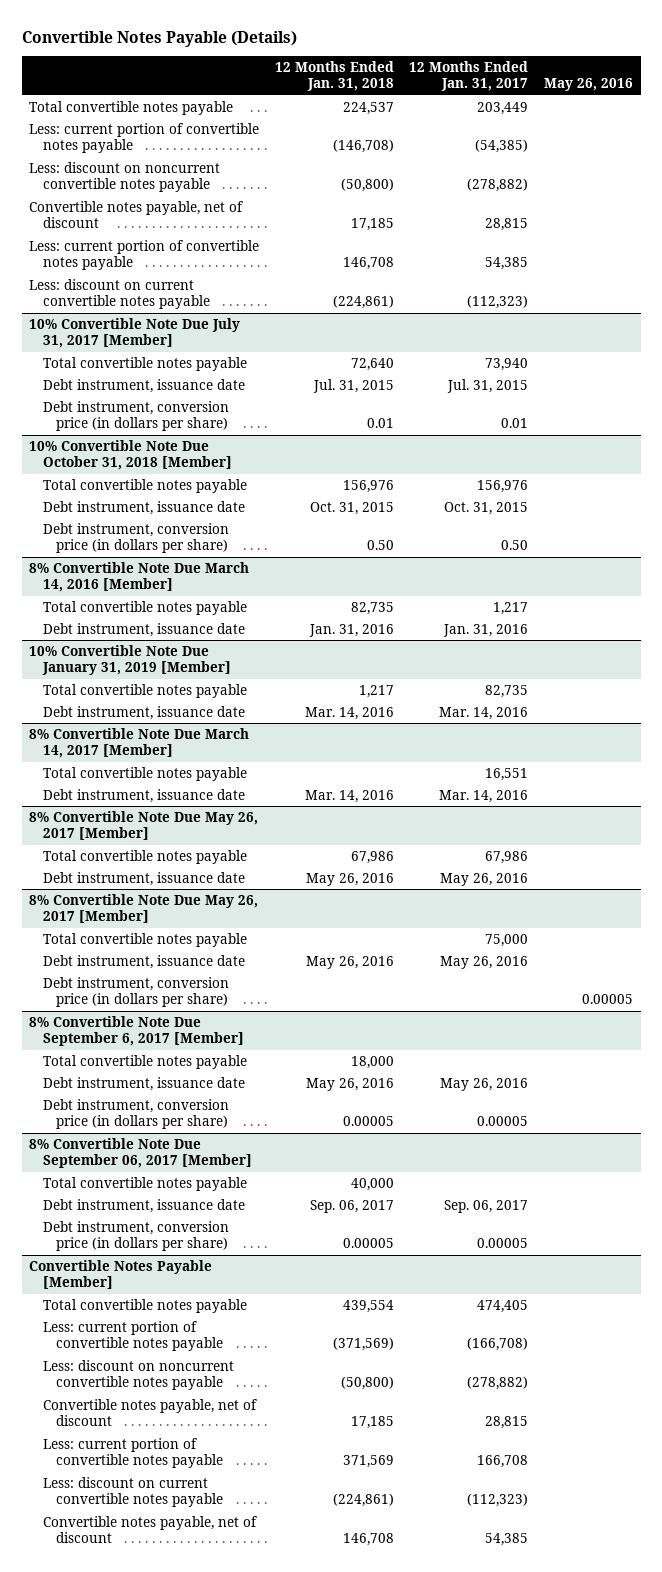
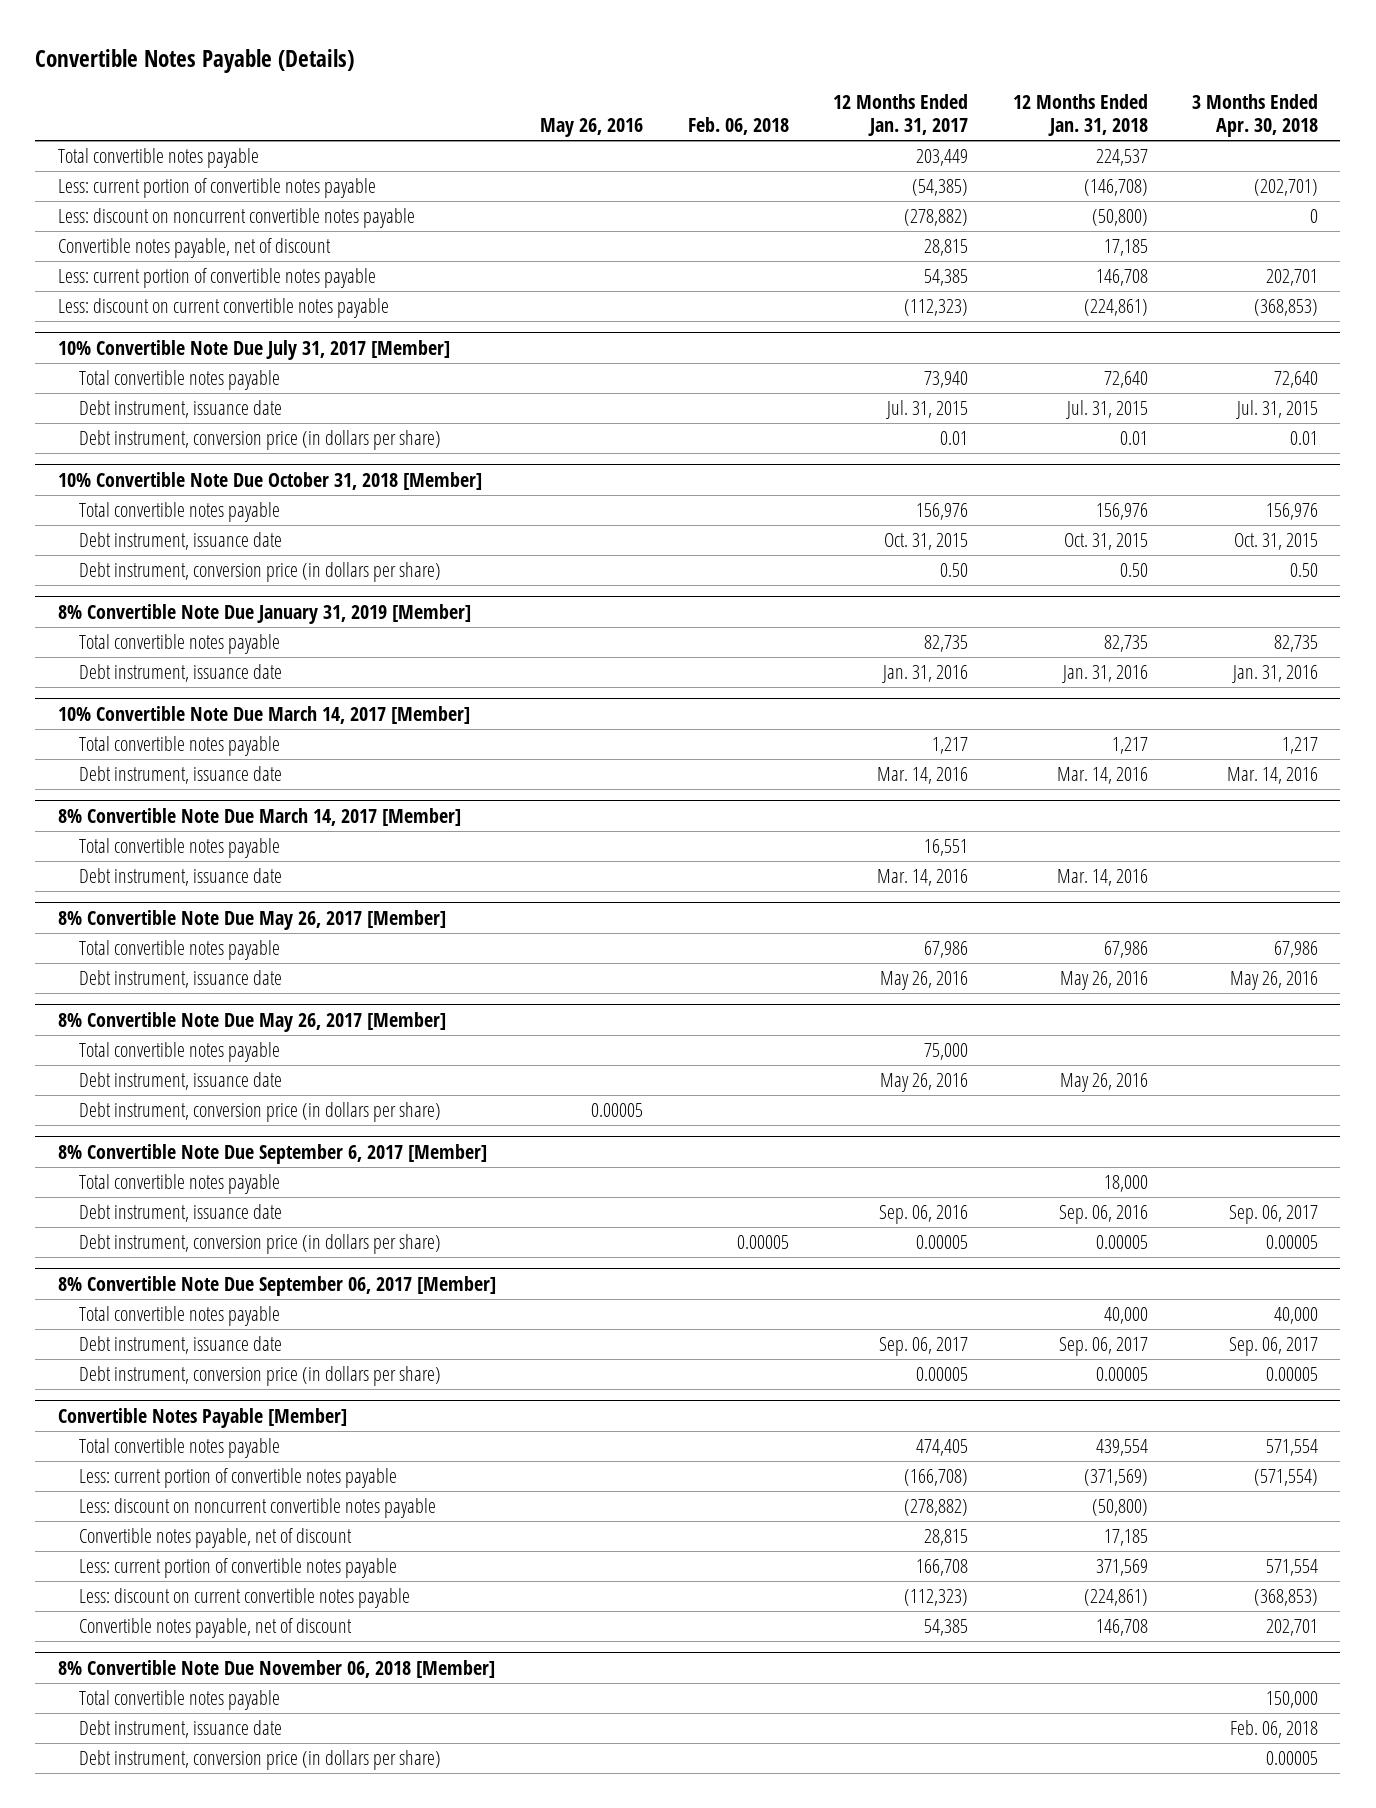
none -> [687,117,789,136] Feb. 06, 2018
none -> [1192,93,1319,138] 3 Months Ended Apr. 30, 2018
[29,561,250,593] 8% Convertible Note Due March 14, 2016 [Member] -> [57,603,471,624] 8% Convertible Note Due January 31, 2019 [Member]
[493,601,529,615] 1,217 -> [924,635,969,653] 82,735
[29,644,231,676] 10% Convertible Note Due January 31, 2019 [Member] -> [57,705,470,724] 10% Convertible Note Due March 14, 2017 [Member]
[485,684,529,698] 82,735 -> [932,737,969,755] 1,217
[305,1077,394,1091] May 26, 2016 -> [1058,1205,1148,1225] Sep. 06, 2016
[440,1077,529,1091] May 26, 2016 -> [879,1205,969,1225] Sep. 06, 2016
none -> [57,1659,495,1678] 8% Convertible Note Due November 06, 2018 [Member]
none -> [78,1690,280,1711] Total convertible notes payable
none -> [78,1720,282,1739] Debt instrument, issuance date
none -> [78,1750,441,1771] Debt instrument, conversion price (in dollars per share)

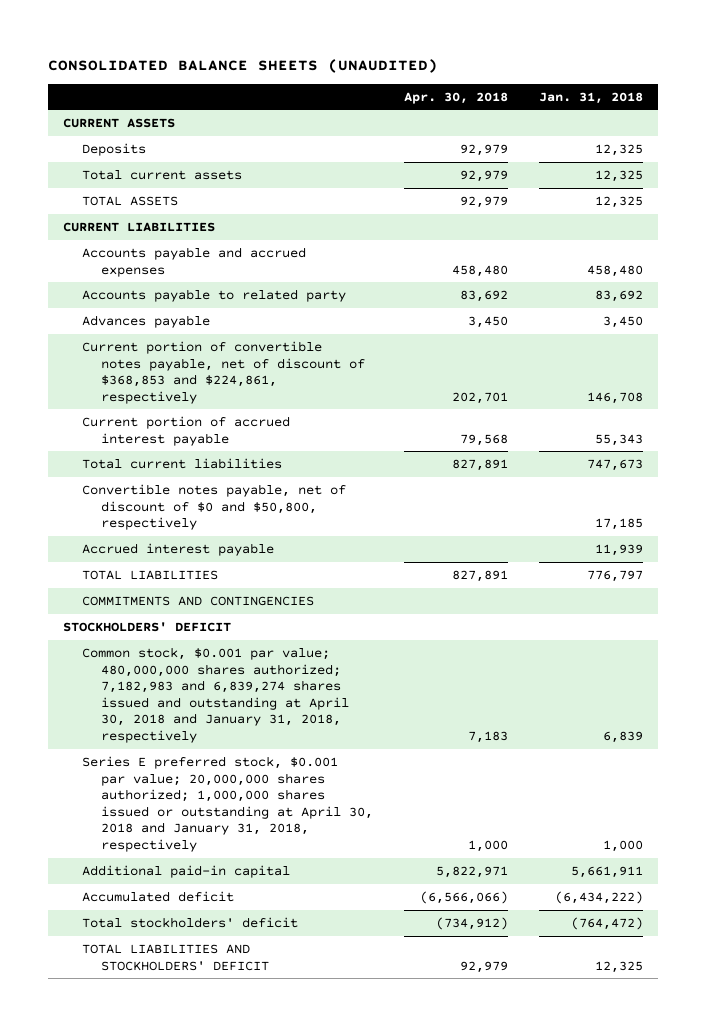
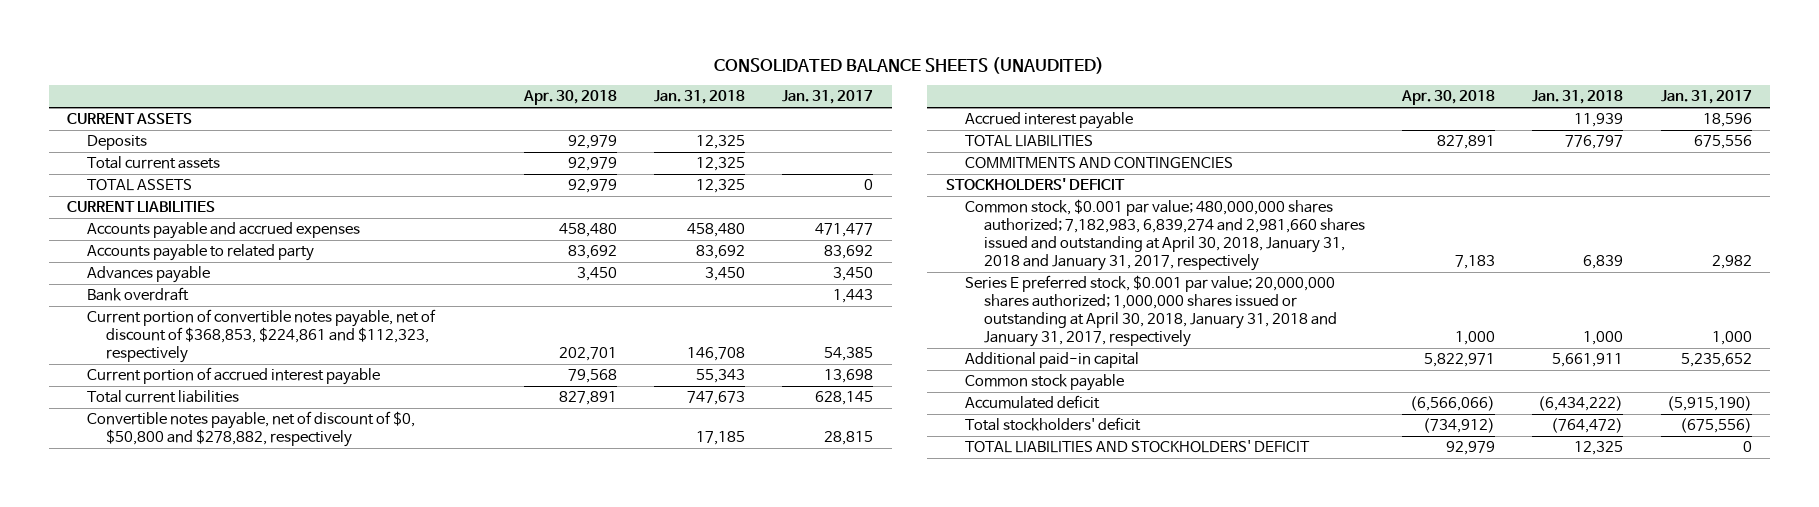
none -> [781,90,873,105] Jan. 31, 2017
none -> [86,287,189,302] Bank overdraft
[81,340,365,404] Current portion of convertible notes payable, net of discount of $368,853 and $224,861, respectively -> [86,309,436,364] Current portion of convertible notes payable, net of discount of $368,853, $224,861 and $112,323, respectively
[81,483,346,531] Convertible notes payable, net of discount of $0 and $50,800, respectively -> [86,411,415,448] Convertible notes payable, net of discount of $0, $50,800 and $278,882, respectively
[81,646,349,744] Common stock, $0.001 par value; 480,000,000 shares authorized; 7,182,983 and 6,839,274 shares issued and outstanding at April 30, 2018 and January 31, 2018, respectively -> [965,199,1366,272] Common stock, $0.001 par value; 480,000,000 shares authorized; 7,182,983, 6,839,274 and 2,981,660 shares issued and outstanding at April 30, 2018, January 31, 2018 and January 31, 2017, respectively
[81,755,373,853] Series E preferred stock, $0.001 par value; 20,000,000 shares authorized; 1,000,000 shares issued or outstanding at April 30, 2018 and January 31, 2018, respectively -> [965,275,1338,348] Series E preferred stock, $0.001 par value; 20,000,000 shares authorized; 1,000,000 shares issued or outstanding at April 30, 2018, January 31, 2018 and January 31, 2017, respectively
none -> [965,374,1125,392] Common stock payable

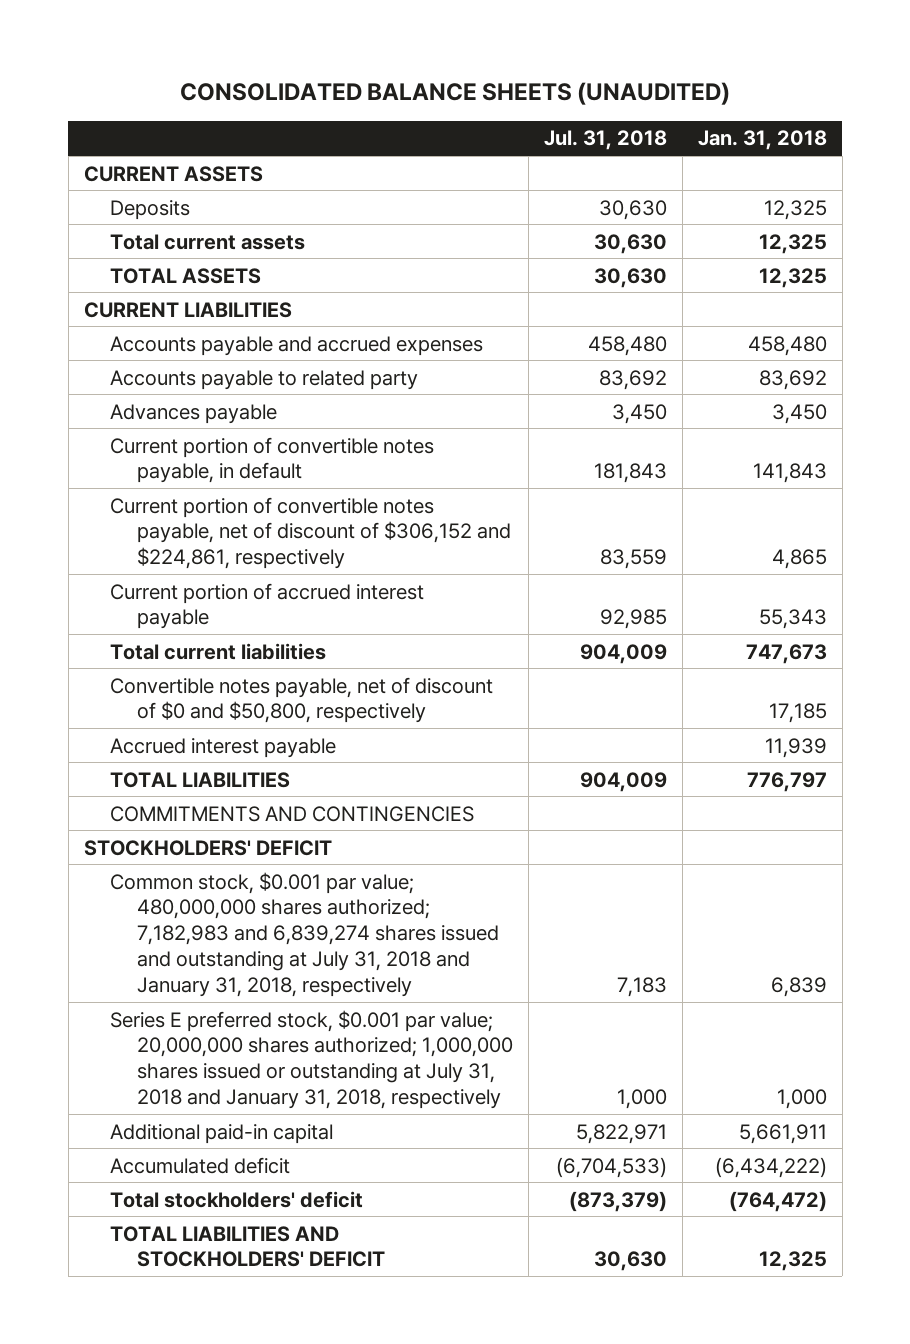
[522,90,617,106] Apr. 30, 2018 -> none
[781,90,873,105] Jan. 31, 2017 -> none
none -> [543,130,667,151] Jul. 31, 2018
[86,287,189,302] Bank overdraft -> none
none -> [110,436,435,484] Current portion of convertible notes payable, in default
[86,309,436,364] Current portion of convertible notes payable, net of discount of $368,853, $224,861 and $112,323, respectively -> [110,496,511,570] Current portion of convertible notes payable, net of discount of $306,152 and $224,861, respectively
[686,347,745,362] 146,708 -> [771,549,827,570] 4,865
[86,411,415,448] Convertible notes payable, net of discount of $0, $50,800 and $278,882, respectively -> [110,676,494,724] Convertible notes payable, net of discount of $0 and $50,800, respectively
[965,199,1366,272] Common stock, $0.001 par value; 480,000,000 shares authorized; 7,182,983, 6,839,274 and 2,981,660 shares issued and outstanding at April 30, 2018, January 31, 2018 and January 31, 2017, respectively -> [110,871,499,997] Common stock, $0.001 par value; 480,000,000 shares authorized; 7,182,983 and 6,839,274 shares issued and outstanding at July 31, 2018 and January 31, 2018, respectively
[965,275,1338,348] Series E preferred stock, $0.001 par value; 20,000,000 shares authorized; 1,000,000 shares issued or outstanding at April 30, 2018, January 31, 2018 and January 31, 2017, respectively -> [110,1009,513,1110] Series E preferred stock, $0.001 par value; 20,000,000 shares authorized; 1,000,000 shares issued or outstanding at July 31, 2018 and January 31, 2018, respectively
[965,374,1125,392] Common stock payable -> none

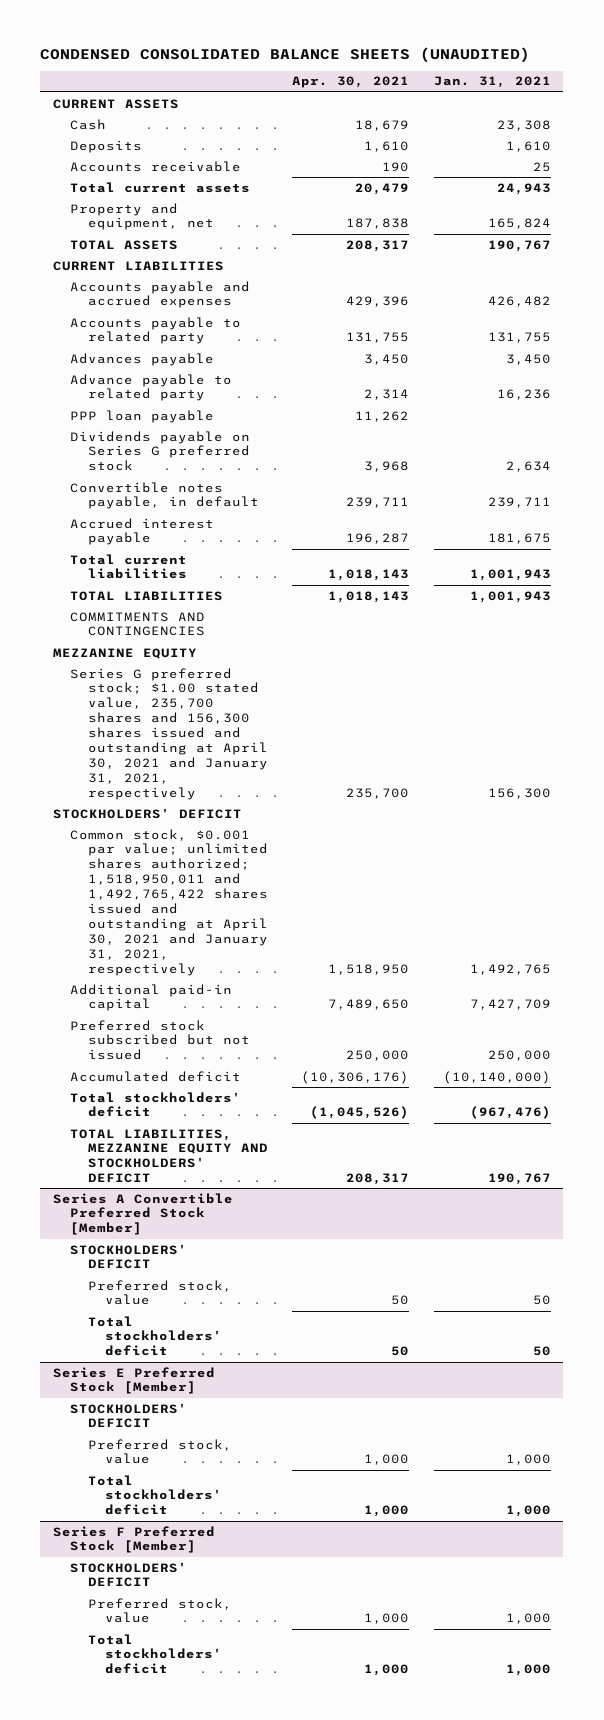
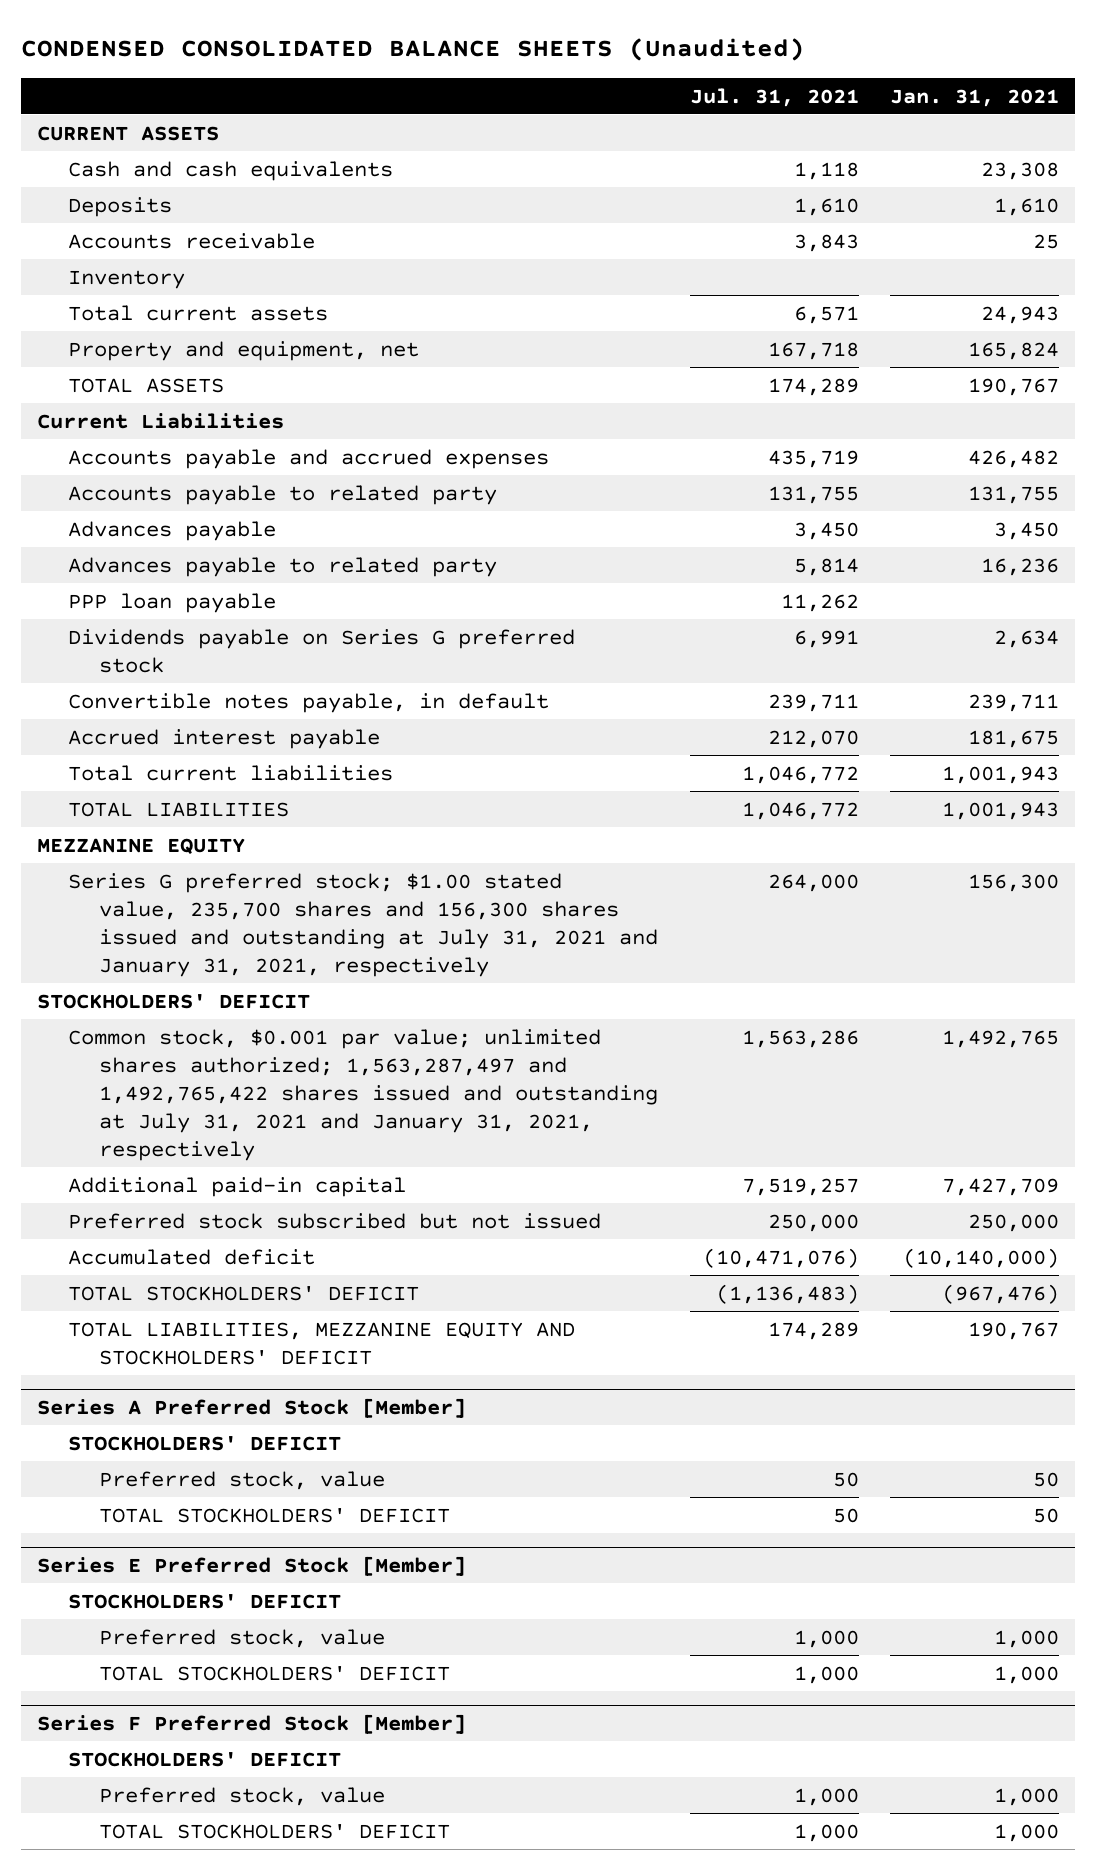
[40,46,531,63] CONDENSED CONSOLIDATED BALANCE SHEETS (UNAUDITED) -> [20,37,805,61] CONDENSED CONSOLIDATED BALANCE SHEETS (Unaudited)
[292,76,410,89] Apr. 30, 2021 -> none
none -> [689,87,859,107] Jul. 31, 2021
[70,118,107,130] Cash -> [67,160,393,181] Cash and cash equivalents
none -> [67,269,185,289] Inventory
[52,260,224,271] CURRENT LIABILITIES -> [36,412,284,429] Current Liabilities
[70,373,233,402] Advance payable to related party -> [67,556,497,577] Advances payable to related party
[70,611,206,637] COMMITMENTS AND CONTINGENCIES -> none
[70,667,268,800] Series G preferred stock; $1.00 stated value, 235,700 shares and 156,300 shares issued and outstanding at April 30, 2021 and January 31, 2021, respectively -> [67,872,659,977] Series G preferred stock; $1.00 stated value, 235,700 shares and 156,300 shares issued and outstanding at July 31, 2021 and January 31, 2021, respectively
[70,828,268,976] Common stock, $0.001 par value; unlimited shares authorized; 1,518,950,011 and 1,492,765,422 shares issued and outstanding at April 30, 2021 and January 31, 2021, respectively -> [67,1028,659,1162] Common stock, $0.001 par value; unlimited shares authorized; 1,563,287,497 and 1,492,765,422 shares issued and outstanding at July 31, 2021 and January 31, 2021, respectively
[70,1091,242,1118] Total stockholders' deficit -> [67,1285,419,1301] TOTAL STOCKHOLDERS' DEFICIT
[52,1192,233,1236] Series A Convertible Preferred Stock [Member] -> [36,1397,466,1418] Series A Preferred Stock [Member]
[87,1315,223,1357] Total stockholders' deficit -> [99,1507,451,1523] TOTAL STOCKHOLDERS' DEFICIT
[87,1474,223,1516] Total stockholders' deficit -> [99,1665,451,1681] TOTAL STOCKHOLDERS' DEFICIT
[87,1633,223,1675] Total stockholders' deficit -> [99,1823,451,1839] TOTAL STOCKHOLDERS' DEFICIT

